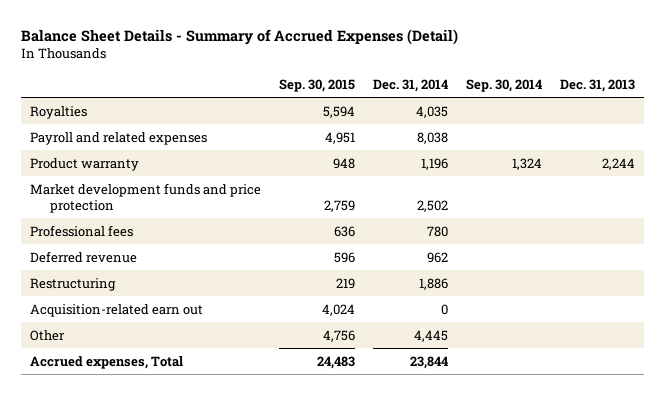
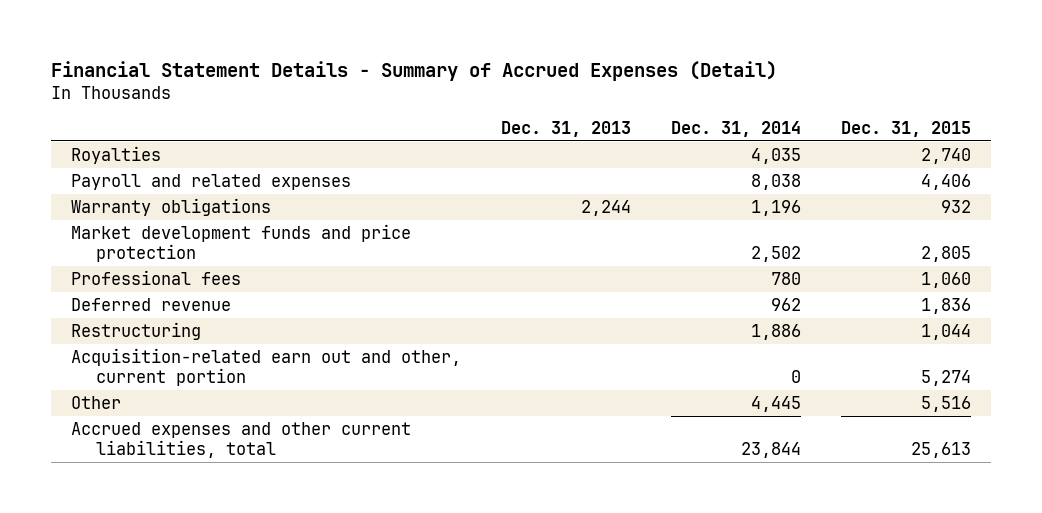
[20,28,458,45] Balance Sheet Details - Summary of Accrued Expenses (Detail) -> [51,60,778,81] Financial Statement Details - Summary of Accrued Expenses (Detail)
[278,78,355,92] Sep. 30, 2015 -> none
[465,78,542,92] Sep. 30, 2014 -> none
none -> [840,121,971,138] Dec. 31, 2015
[29,157,139,171] Product warranty -> [71,197,272,216] Warranty obligations
[29,303,203,317] Acquisition-related earn out -> [71,347,462,386] Acquisition-related earn out and other, current portion
[29,355,183,369] Accrued expenses, Total -> [71,421,412,458] Accrued expenses and other current liabilities, total

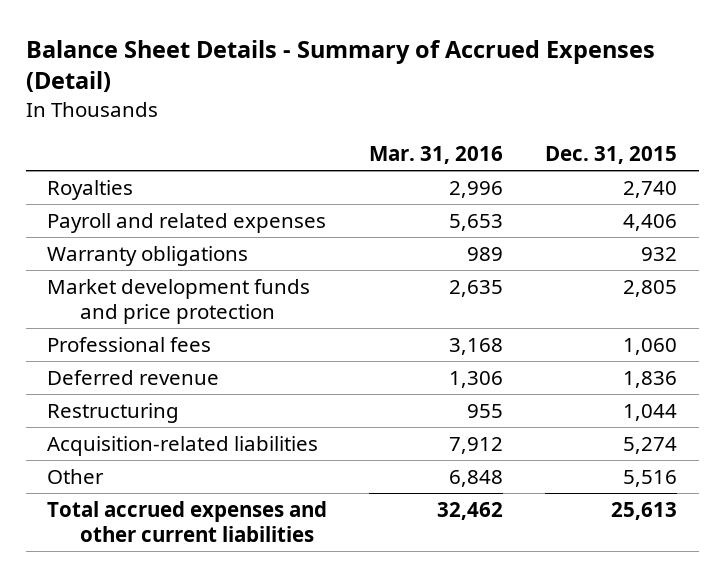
[51,60,778,81] Financial Statement Details - Summary of Accrued Expenses (Detail) -> [25,39,655,93] Balance Sheet Details - Summary of Accrued Expenses (Detail)
[501,121,632,138] Dec. 31, 2013 -> none
[670,121,801,138] Dec. 31, 2014 -> none
none -> [369,146,504,165] Mar. 31, 2016
[71,347,462,386] Acquisition-related earn out and other, current portion -> [46,435,318,456] Acquisition-related liabilities
[71,421,412,458] Accrued expenses and other current liabilities, total -> [46,500,327,542] Total accrued expenses and other current liabilities

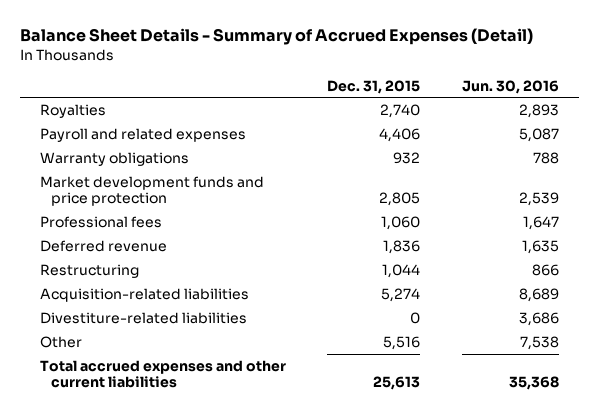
[369,146,504,165] Mar. 31, 2016 -> none
none -> [461,79,559,94] Jun. 30, 2016
none -> [40,311,248,324] Divestiture-related liabilities

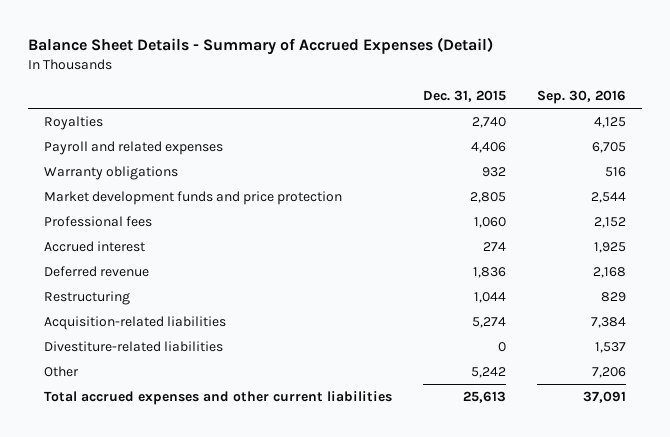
[461,79,559,94] Jun. 30, 2016 -> none
none -> [537,90,627,105] Sep. 30, 2016
none -> [43,241,145,253] Accrued interest
[383,335,421,350] 5,516 -> [470,367,506,379] 5,242

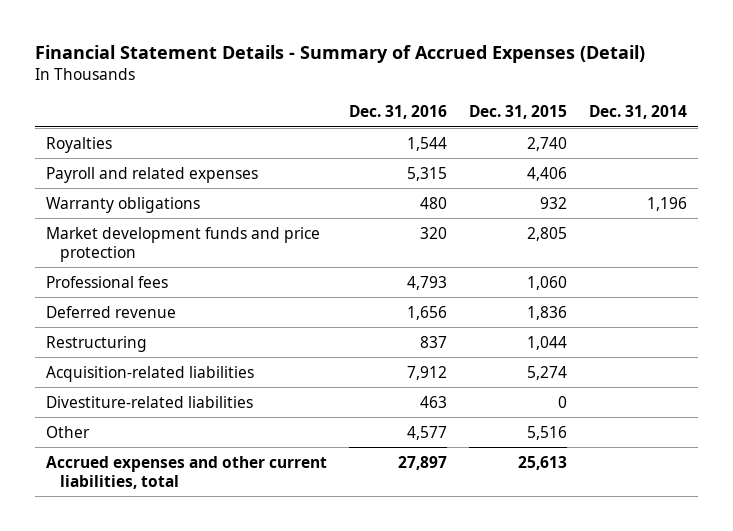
[28,37,494,56] Balance Sheet Details - Summary of Accrued Expenses (Detail) -> [34,45,645,64] Financial Statement Details - Summary of Accrued Expenses (Detail)
[537,90,627,105] Sep. 30, 2016 -> none
none -> [348,104,447,119] Dec. 31, 2016
none -> [588,104,687,119] Dec. 31, 2014
[43,241,145,253] Accrued interest -> none
[470,367,506,379] 5,242 -> [526,425,567,440] 5,516
[43,391,392,406] Total accrued expenses and other current liabilities -> [45,455,327,489] Accrued expenses and other current liabilities, total

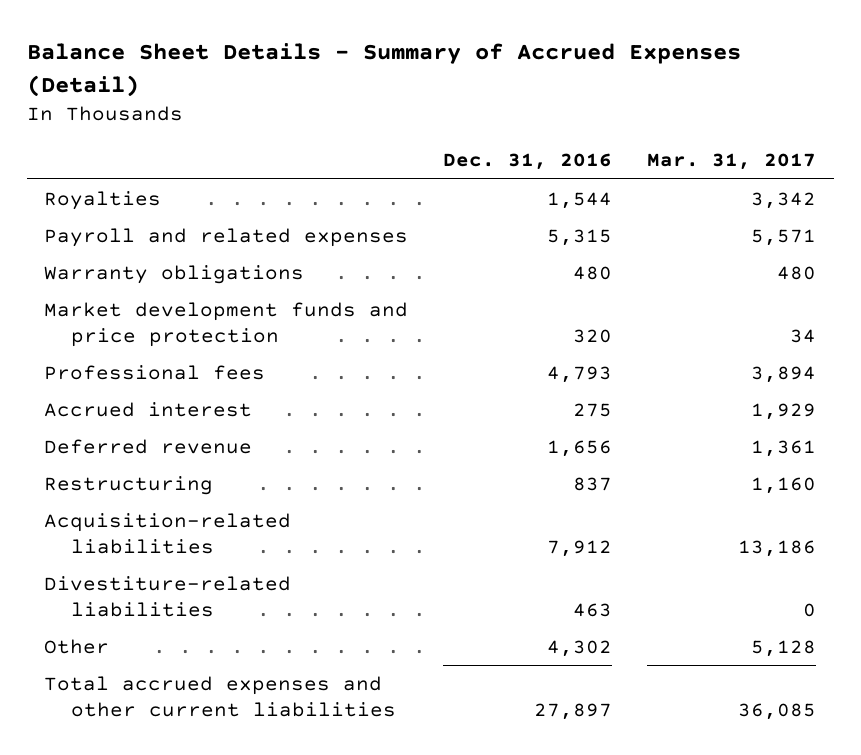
[34,45,645,64] Financial Statement Details - Summary of Accrued Expenses (Detail) -> [26,43,741,98] Balance Sheet Details - Summary of Accrued Expenses (Detail)
[468,104,567,119] Dec. 31, 2015 -> none
[588,104,687,119] Dec. 31, 2014 -> none
none -> [647,153,817,171] Mar. 31, 2017
none -> [44,401,253,417] Accrued interest
[406,425,447,440] 4,577 -> [547,639,613,657] 4,302
[45,455,327,489] Accrued expenses and other current liabilities, total -> [44,675,396,718] Total accrued expenses and other current liabilities

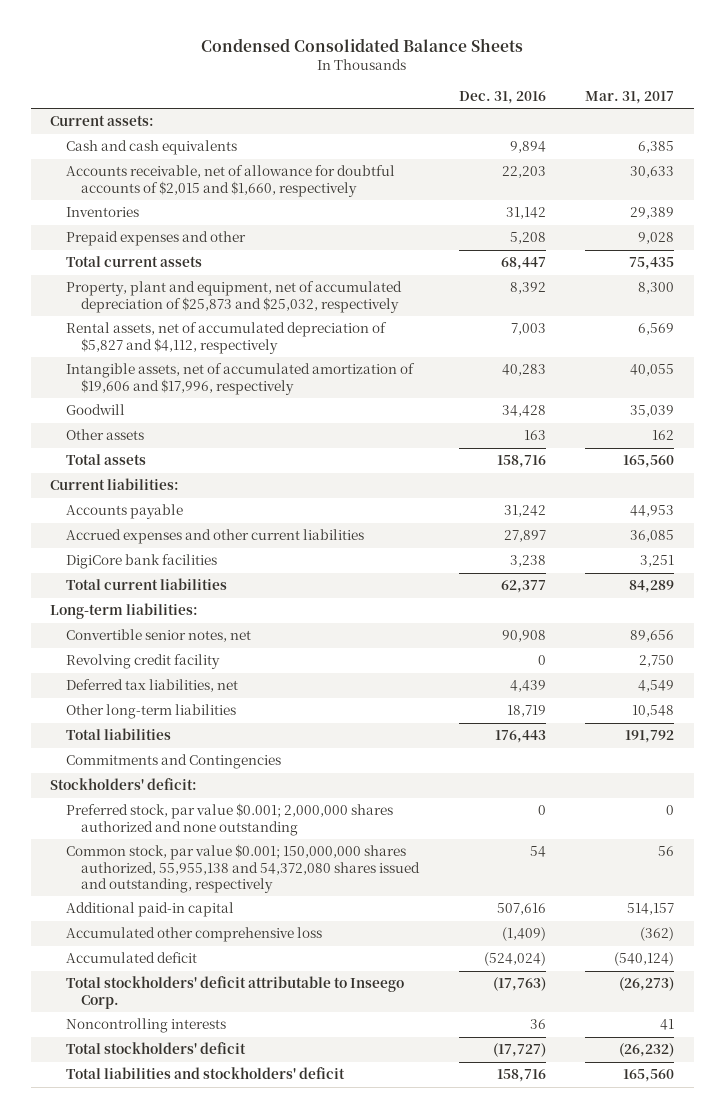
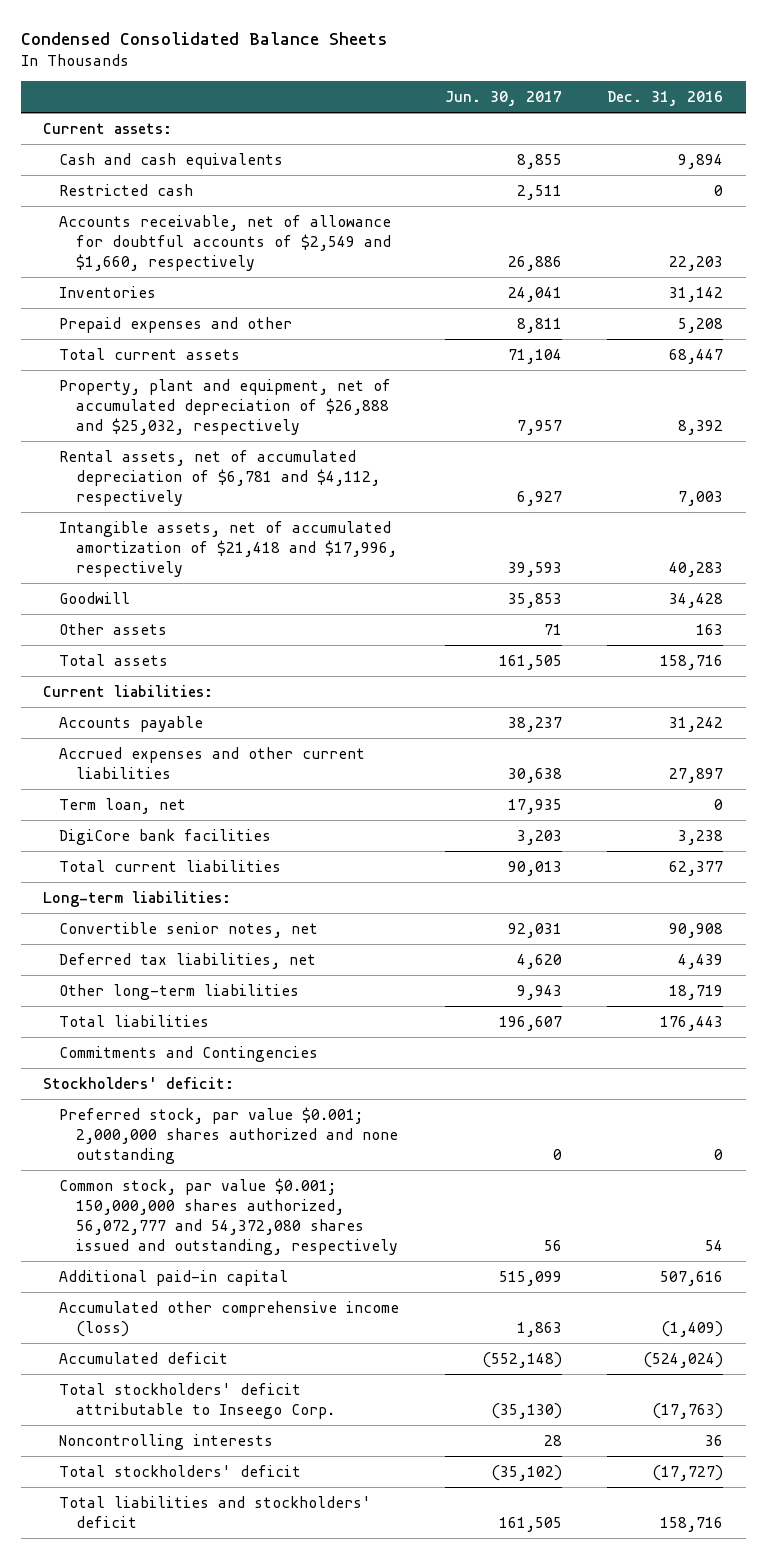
[584,91,674,105] Mar. 31, 2017 -> none
none -> [444,91,562,107] Jun. 30, 2017
none -> [59,183,194,196] Restricted cash
[65,165,395,197] Accounts receivable, net of allowance for doubtful accounts of $2,015 and $1,660, respectively -> [59,214,392,272] Accounts receivable, net of allowance for doubtful accounts of $2,549 and $1,660, respectively
[65,281,402,313] Property, plant and equipment, net of accumulated depreciation of $25,873 and $25,032, respectively -> [59,378,392,436] Property, plant and equipment, net of accumulated depreciation of $26,888 and $25,032, respectively
[65,322,387,354] Rental assets, net of accumulated depreciation of $5,827 and $4,112, respectively -> [59,449,380,507] Rental assets, net of accumulated depreciation of $6,781 and $4,112, respectively
[65,363,415,395] Intangible assets, net of accumulated amortization of $19,606 and $17,996, respectively -> [59,520,397,578] Intangible assets, net of accumulated amortization of $21,418 and $17,996, respectively
none -> [59,797,187,814] Term loan, net
[65,654,220,670] Revolving credit facility -> none
[65,844,421,893] Common stock, par value $0.001; 150,000,000 shares authorized, 55,955,138 and 54,372,080 shares issued and outstanding, respectively -> [59,1177,398,1256] Common stock, par value $0.001; 150,000,000 shares authorized, 56,072,777 and 54,372,080 shares issued and outstanding, respectively
[65,927,322,943] Accumulated other comprehensive loss -> [59,1300,400,1338] Accumulated other comprehensive income (loss)

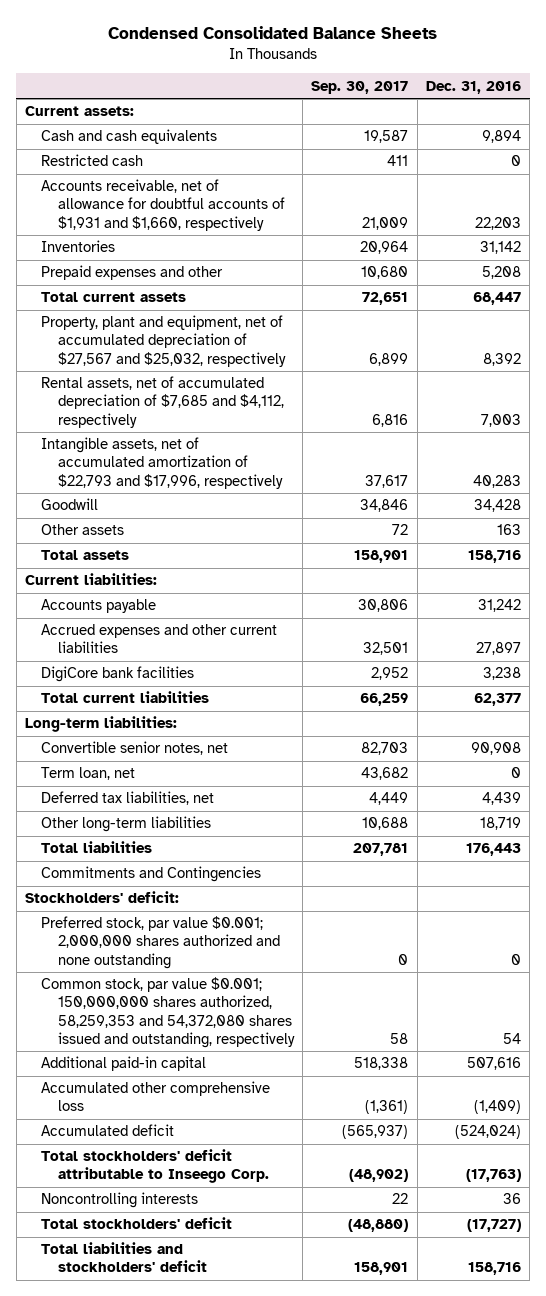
[444,91,562,107] Jun. 30, 2017 -> none
none -> [311,80,409,94] Sep. 30, 2017
[59,214,392,272] Accounts receivable, net of allowance for doubtful accounts of $2,549 and $1,660, respectively -> [41,179,285,231] Accounts receivable, net of allowance for doubtful accounts of $1,931 and $1,660, respectively
[59,378,392,436] Property, plant and equipment, net of accumulated depreciation of $26,888 and $25,032, respectively -> [41,315,286,367] Property, plant and equipment, net of accumulated depreciation of $27,567 and $25,032, respectively
[59,449,380,507] Rental assets, net of accumulated depreciation of $6,781 and $4,112, respectively -> [41,376,284,428] Rental assets, net of accumulated depreciation of $7,685 and $4,112, respectively
[59,520,397,578] Intangible assets, net of accumulated amortization of $21,418 and $17,996, respectively -> [41,437,283,489] Intangible assets, net of accumulated amortization of $22,793 and $17,996, respectively
[59,797,187,814] Term loan, net -> [41,767,136,781] Term loan, net
[59,1177,398,1256] Common stock, par value $0.001; 150,000,000 shares authorized, 56,072,777 and 54,372,080 shares issued and outstanding, respectively -> [41,977,295,1048] Common stock, par value $0.001; 150,000,000 shares authorized, 58,259,353 and 54,372,080 shares issued and outstanding, respectively
[59,1300,400,1338] Accumulated other comprehensive income (loss) -> [41,1081,271,1112] Accumulated other comprehensive loss

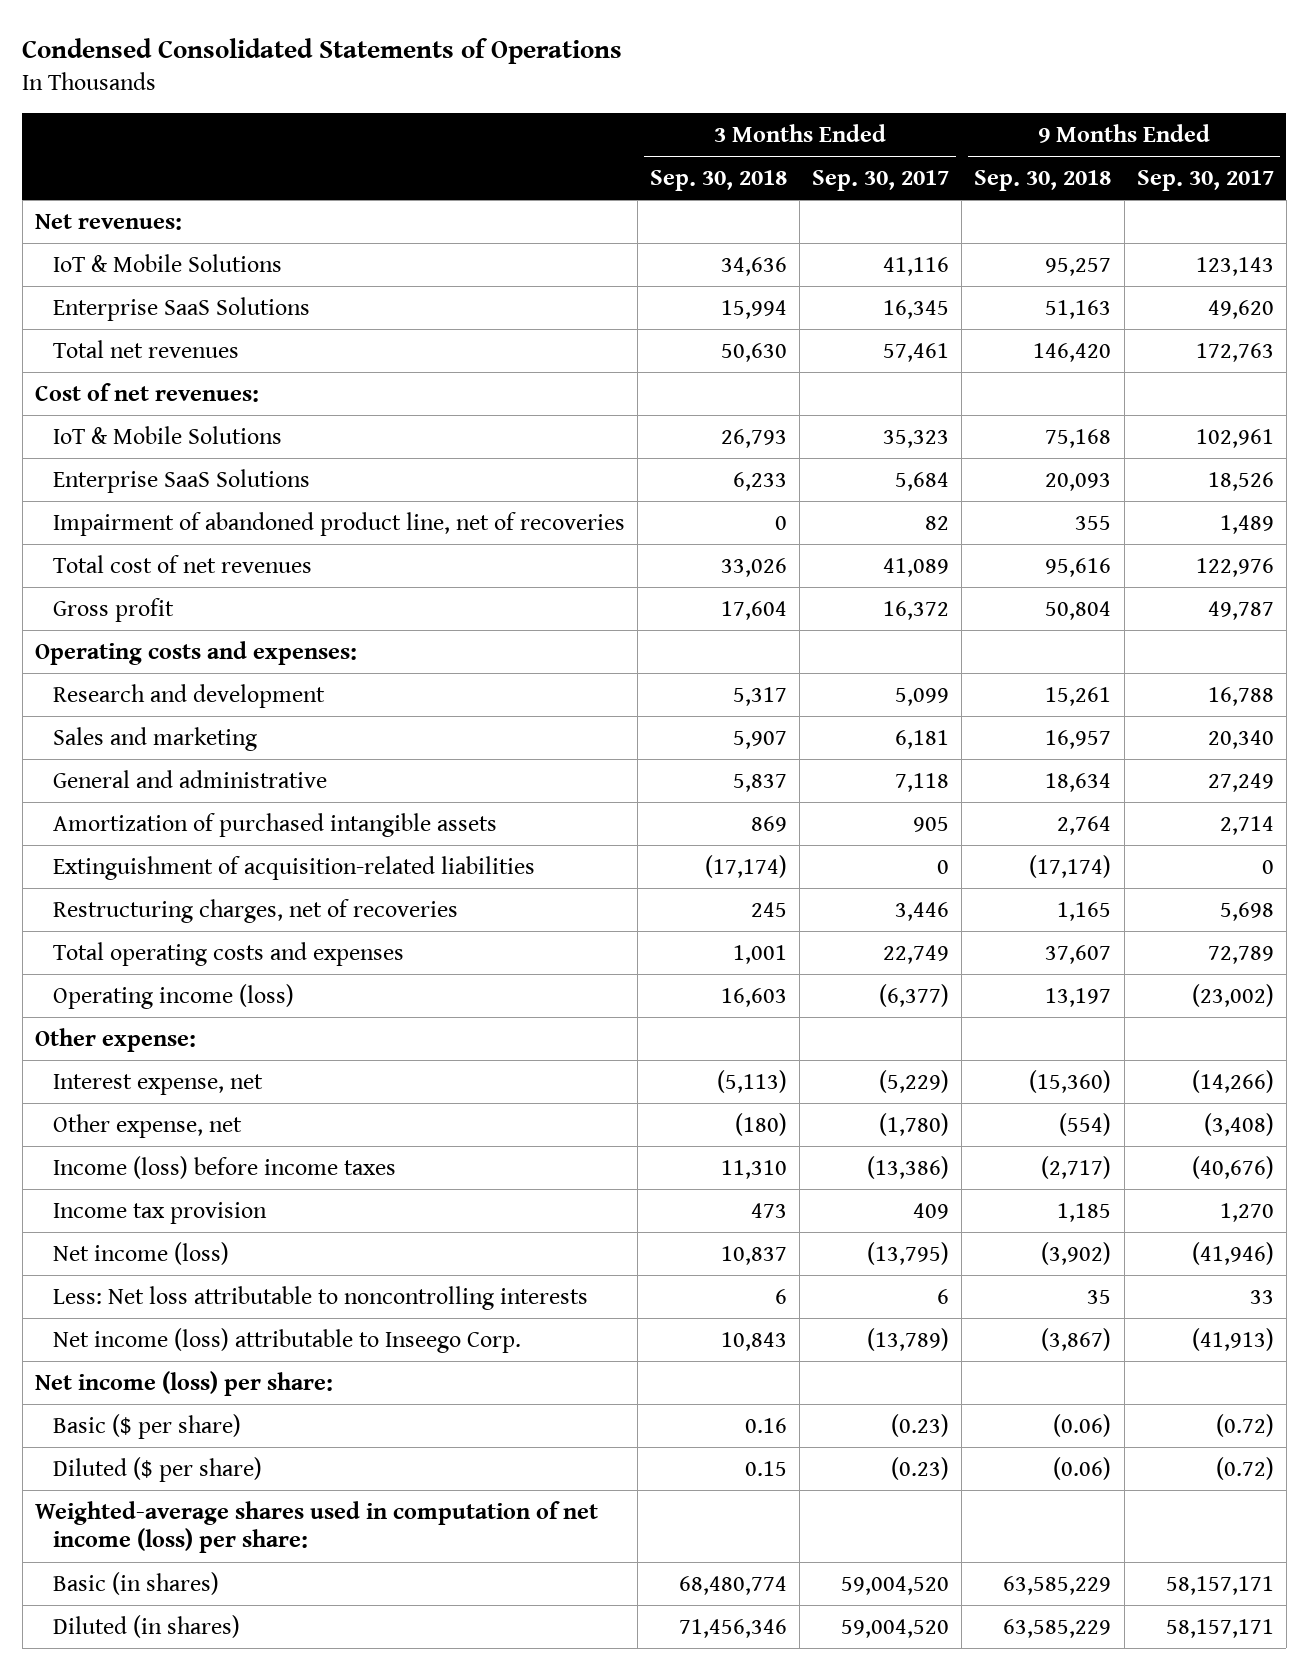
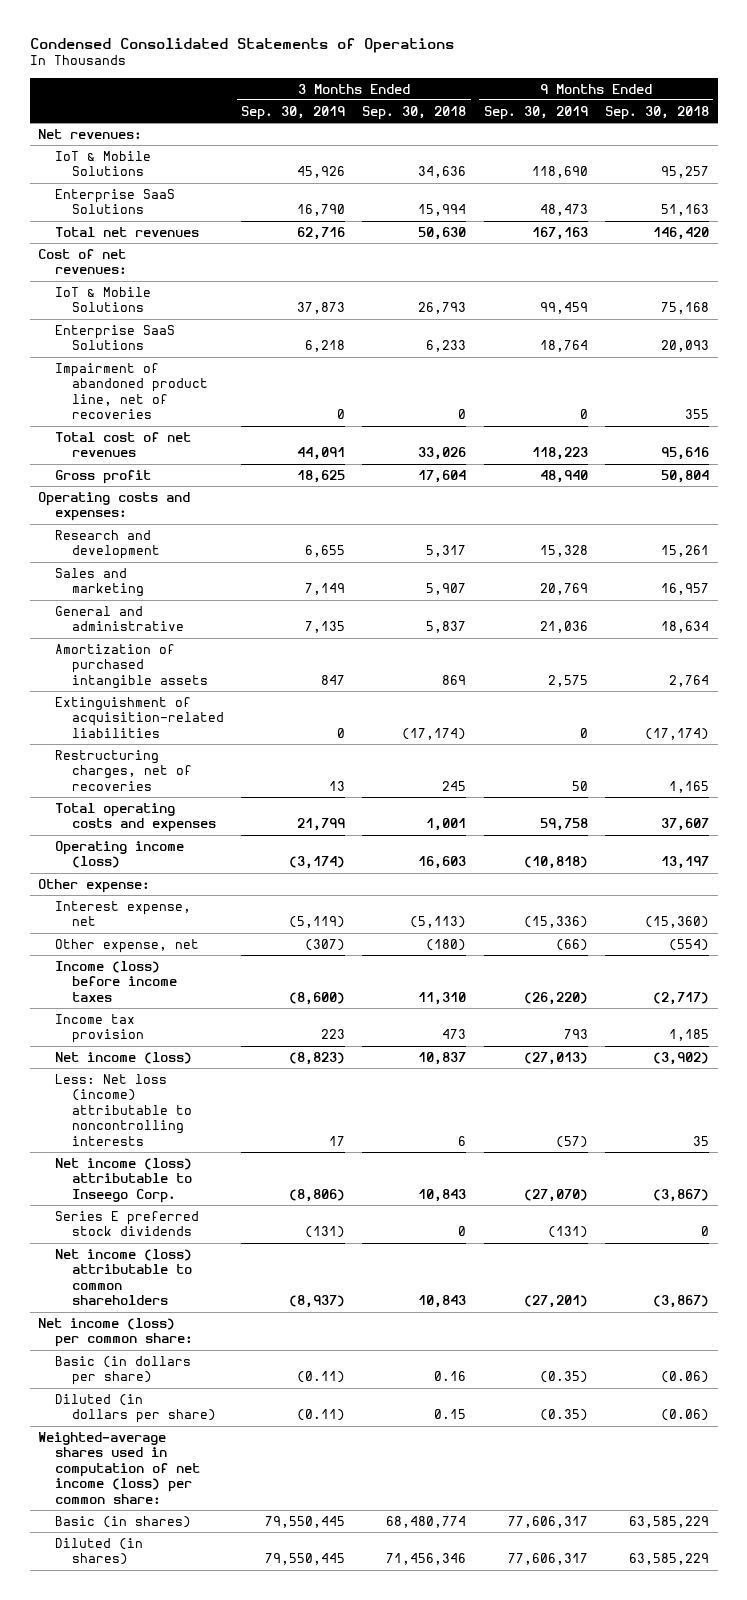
[812,170,950,192] Sep. 30, 2017 -> none
[1136,170,1274,192] Sep. 30, 2017 -> none
none -> [241,105,346,120] Sep. 30, 2019
none -> [483,105,588,120] Sep. 30, 2019
[53,1285,589,1310] Less: Net loss attributable to noncontrolling interests -> [55,1073,192,1146] Less: Net loss (income) attributable to noncontrolling interests
none -> [55,1210,200,1237] Series E preferred stock dividends
none -> [55,1248,193,1306] Net income (loss) attributable to common shareholders
[34,1370,333,1396] Net income (loss) per share: -> [38,1317,194,1348] Net income (loss) per common share:
[53,1413,242,1439] Basic ($ per share) -> [55,1355,192,1386] Basic (in dollars per share)
[53,1456,263,1482] Diluted ($ per share) -> [55,1393,216,1424] Diluted (in dollars per share)
[34,1500,598,1554] Weighted-average shares used in computation of net income (loss) per share: -> [38,1431,201,1504] Weighted-average shares used in computation of net income (loss) per common share:

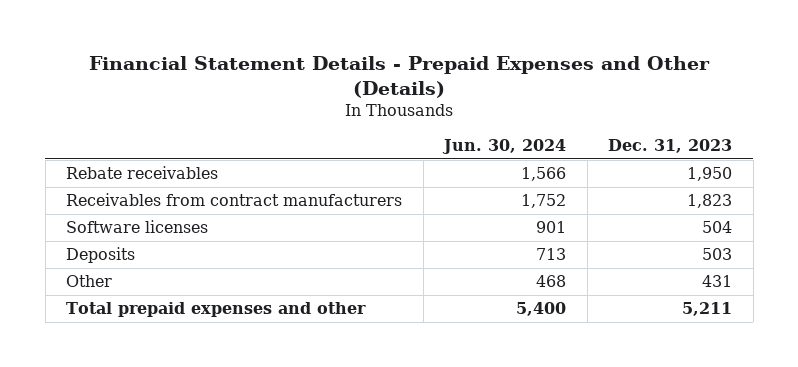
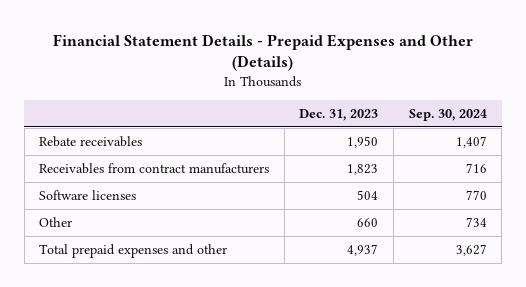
[442,139,567,155] Jun. 30, 2024 -> none
none -> [408,108,487,121] Sep. 30, 2024
[66,247,136,264] Deposits -> none
[702,275,733,288] 431 -> [357,218,379,228] 660
[682,302,733,317] 5,211 -> [347,244,379,257] 4,937

